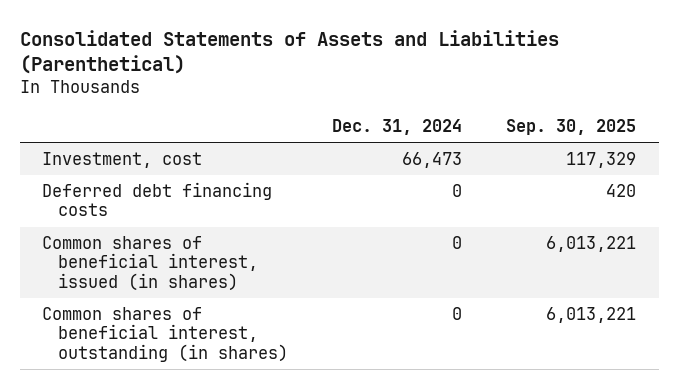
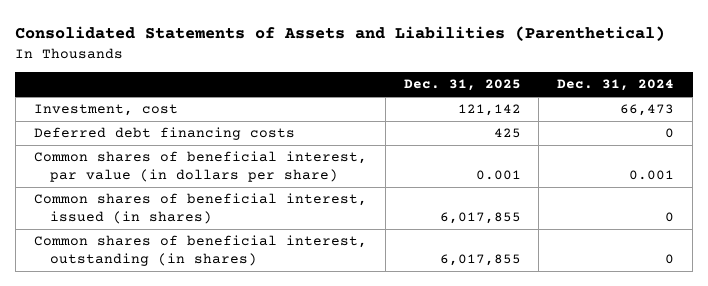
[506,119,637,136] Sep. 30, 2025 -> none
none -> [403,79,521,92] Dec. 31, 2025
none -> [33,151,367,182] Common shares of beneficial interest, par value (in dollars per share)

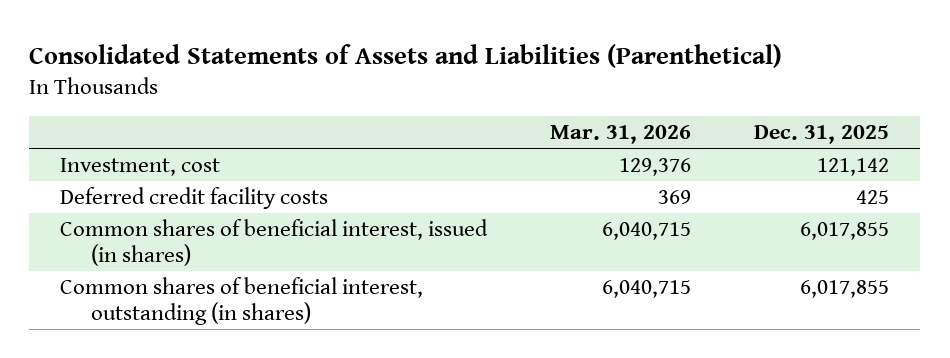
[557,79,675,92] Dec. 31, 2024 -> none
none -> [550,125,692,145] Mar. 31, 2026
[33,151,367,182] Common shares of beneficial interest, par value (in dollars per share) -> none
[33,127,295,141] Deferred debt financing costs -> [60,186,329,209] Deferred credit facility costs

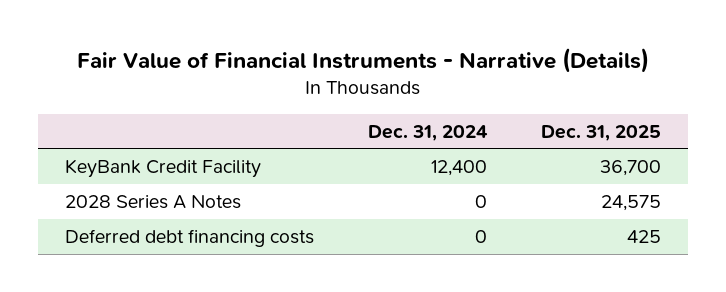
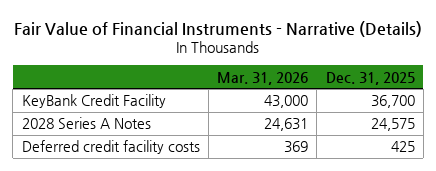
[367,124,488,141] Dec. 31, 2024 -> none
none -> [217,71,309,85] Mar. 31, 2026
[65,228,315,247] Deferred debt financing costs -> [21,140,200,155] Deferred credit facility costs

